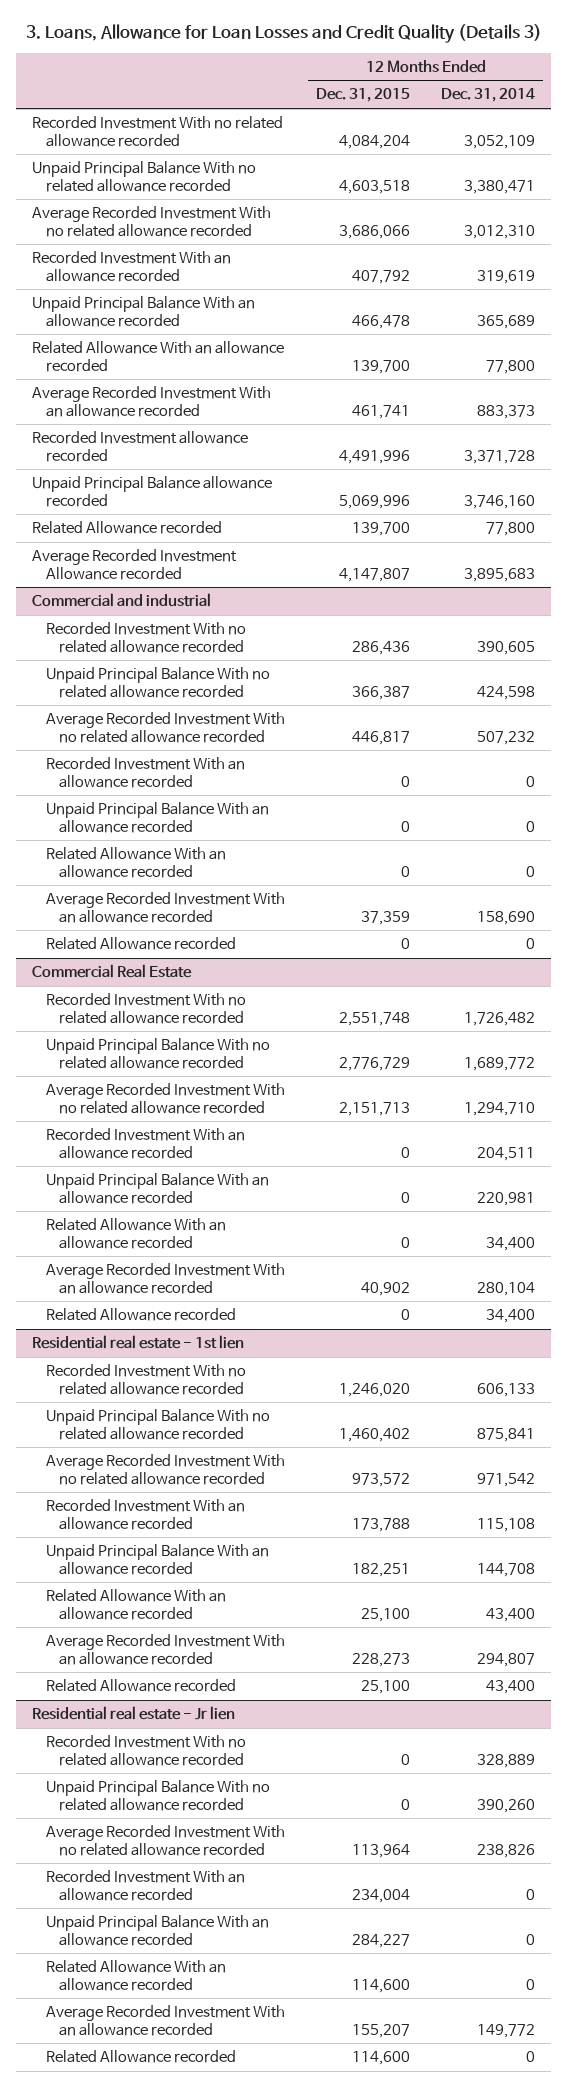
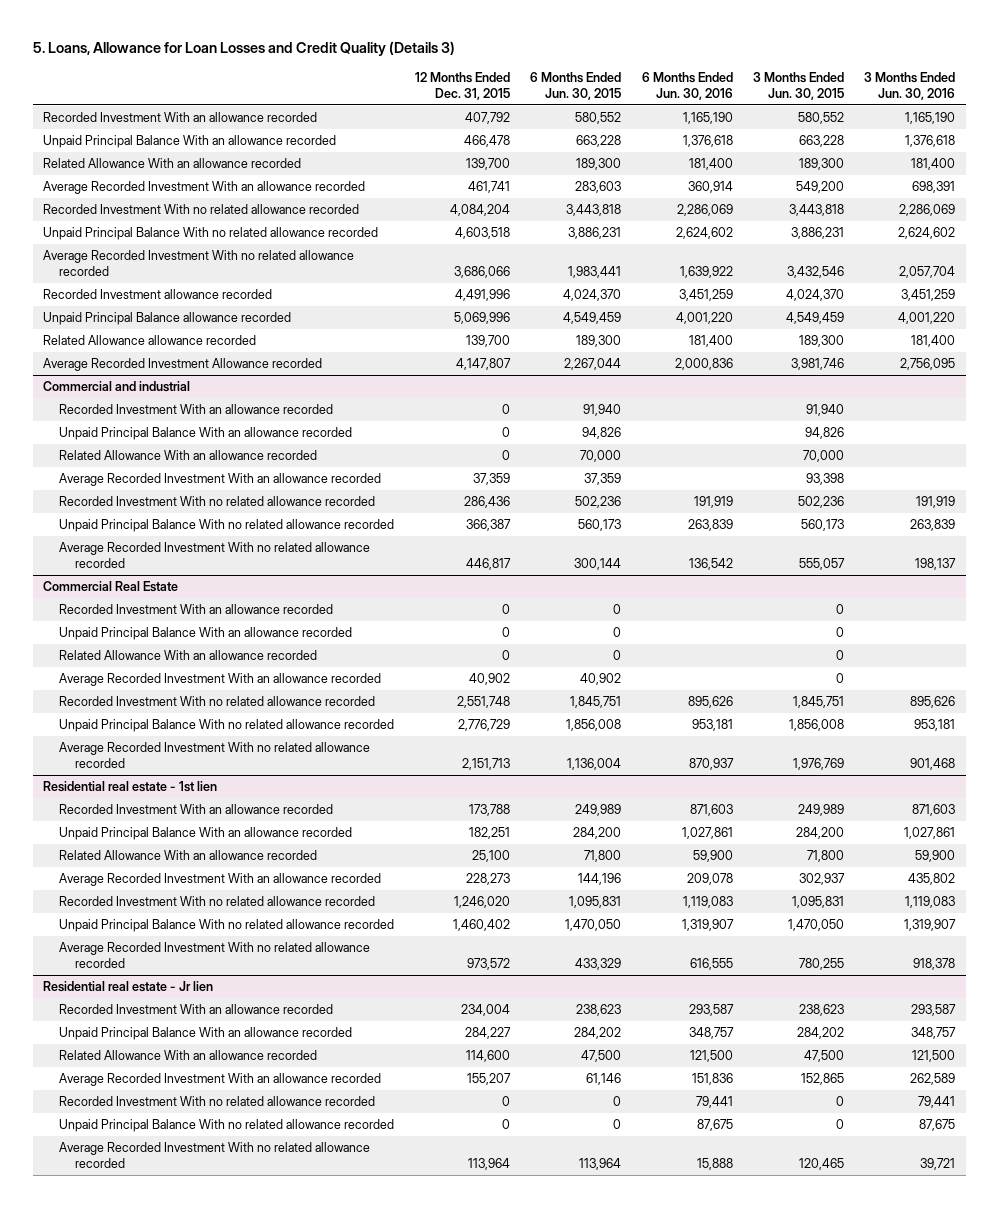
[25,24,542,44] 3. Loans, Allowance for Loan Losses and Credit Quality (Details 3) -> [33,40,456,56] 5. Loans, Allowance for Loan Losses and Credit Quality (Details 3)
[441,88,536,103] Dec. 31, 2014 -> none
none -> [530,71,622,100] 6 Months Ended Jun. 30, 2015
none -> [641,71,733,100] 6 Months Ended Jun. 30, 2016
none -> [752,71,844,100] 3 Months Ended Jun. 30, 2015
none -> [864,71,956,100] 3 Months Ended Jun. 30, 2016
[31,116,283,147] Recorded Investment With no related allowance recorded -> [43,203,360,214] Recorded Investment With no related allowance recorded
[31,161,256,192] Unpaid Principal Balance With no related allowance recorded -> [43,226,379,240] Unpaid Principal Balance With no related allowance recorded
[31,206,271,237] Average Recorded Investment With no related allowance recorded -> [43,249,355,277] Average Recorded Investment With no related allowance recorded
[31,521,222,535] Related Allowance recorded -> [43,334,257,345] Related Allowance allowance recorded
[45,937,236,951] Related Allowance recorded -> none
[45,622,246,653] Recorded Investment With no related allowance recorded -> [59,495,376,506] Recorded Investment With no related allowance recorded
[45,667,270,698] Unpaid Principal Balance With no related allowance recorded -> [59,518,395,532] Unpaid Principal Balance With no related allowance recorded
[45,712,285,743] Average Recorded Investment With no related allowance recorded -> [59,541,371,569] Average Recorded Investment With no related allowance recorded
[45,1308,236,1322] Related Allowance recorded -> none
[45,993,246,1024] Recorded Investment With no related allowance recorded -> [59,695,376,706] Recorded Investment With no related allowance recorded
[45,1038,270,1069] Unpaid Principal Balance With no related allowance recorded -> [59,718,395,732] Unpaid Principal Balance With no related allowance recorded
[45,1083,285,1114] Average Recorded Investment With no related allowance recorded -> [59,741,371,769] Average Recorded Investment With no related allowance recorded
[45,1679,236,1693] Related Allowance recorded -> none
[45,1364,246,1395] Recorded Investment With no related allowance recorded -> [59,895,376,906] Recorded Investment With no related allowance recorded
[45,1409,270,1440] Unpaid Principal Balance With no related allowance recorded -> [59,918,395,932] Unpaid Principal Balance With no related allowance recorded
[45,1454,285,1485] Average Recorded Investment With no related allowance recorded -> [59,941,371,969] Average Recorded Investment With no related allowance recorded
[45,2050,236,2064] Related Allowance recorded -> none
[45,1735,246,1766] Recorded Investment With no related allowance recorded -> [59,1095,376,1106] Recorded Investment With no related allowance recorded
[45,1780,270,1811] Unpaid Principal Balance With no related allowance recorded -> [59,1118,395,1132] Unpaid Principal Balance With no related allowance recorded
[45,1825,285,1856] Average Recorded Investment With no related allowance recorded -> [59,1141,371,1169] Average Recorded Investment With no related allowance recorded

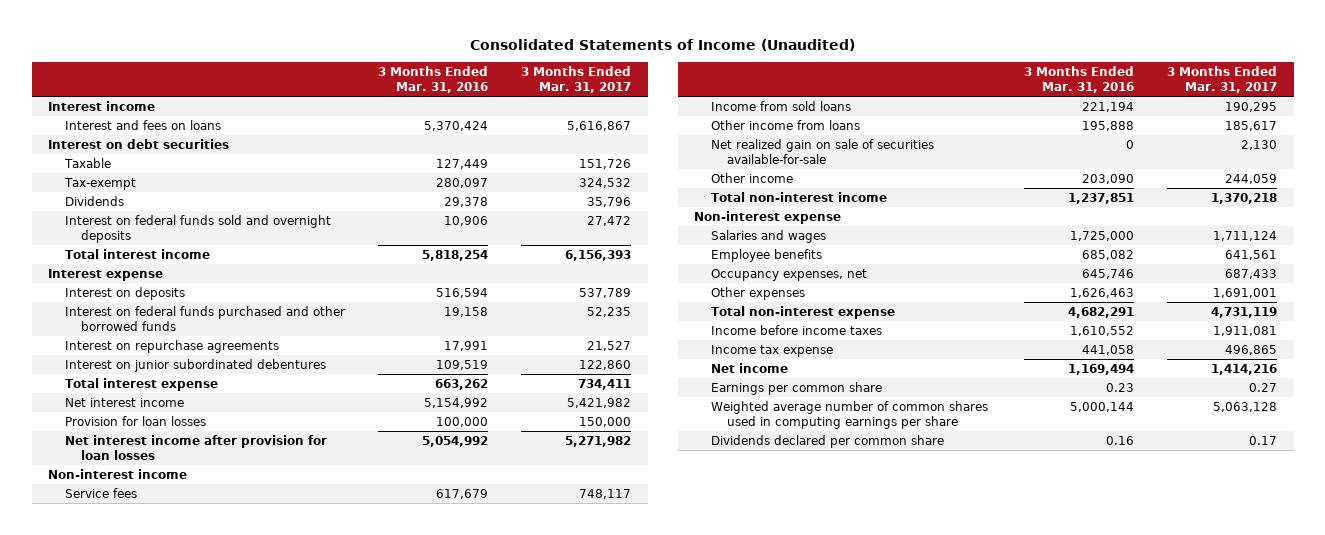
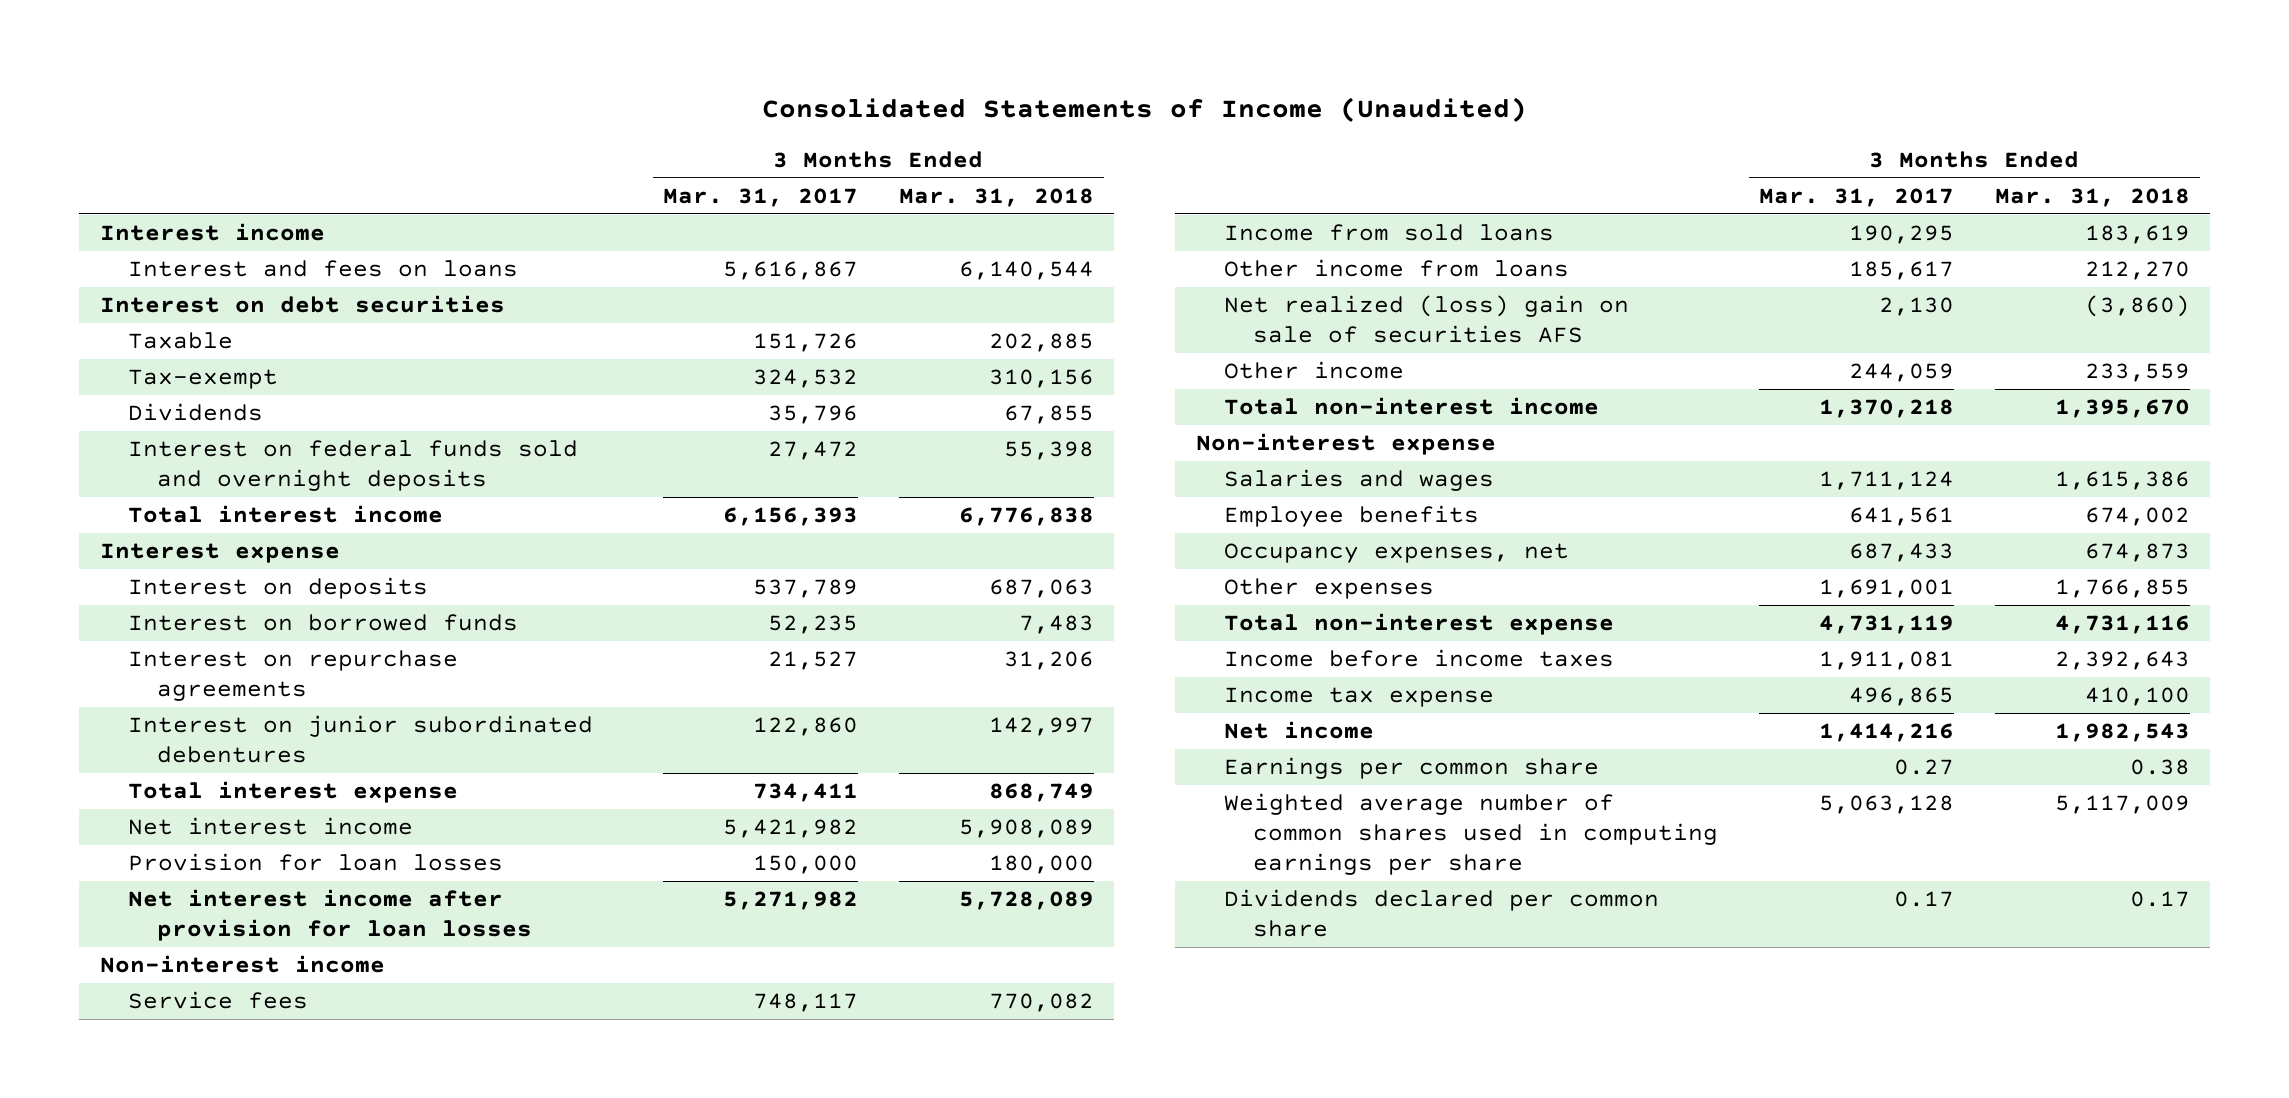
[377,66,488,94] 3 Months Ended Mar. 31, 2016 -> none
none -> [898,187,1094,207] Mar. 31, 2018
[64,305,345,331] Interest on federal funds purchased and other borrowed funds -> [128,614,519,632] Interest on borrowed funds
[710,138,934,164] Net realized gain on sale of securities available-for-sale -> [1224,295,1630,344] Net realized (loss) gain on sale of securities AFS

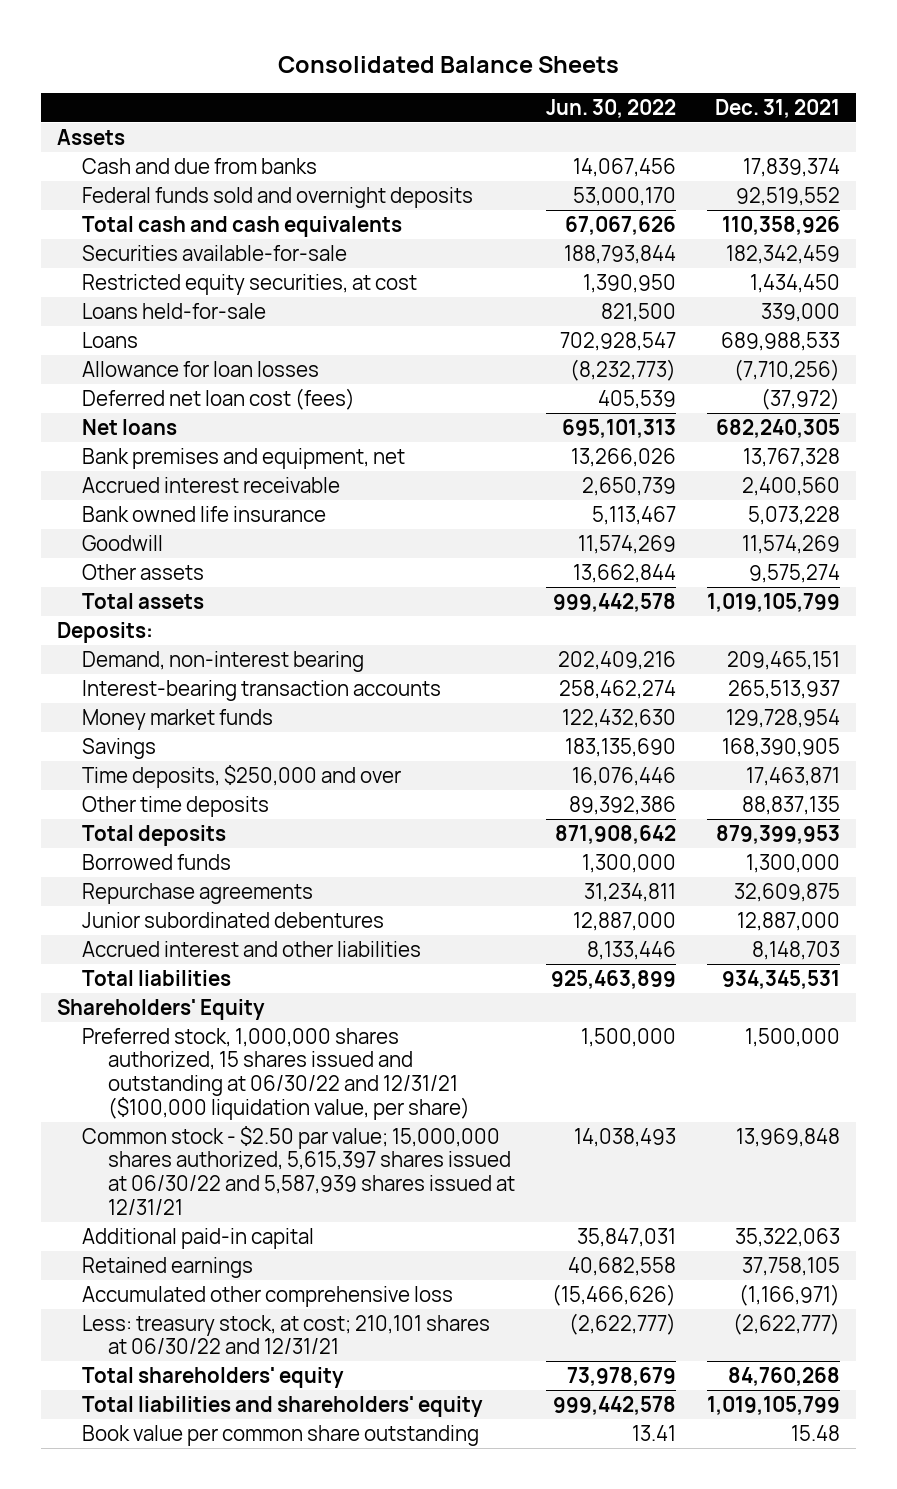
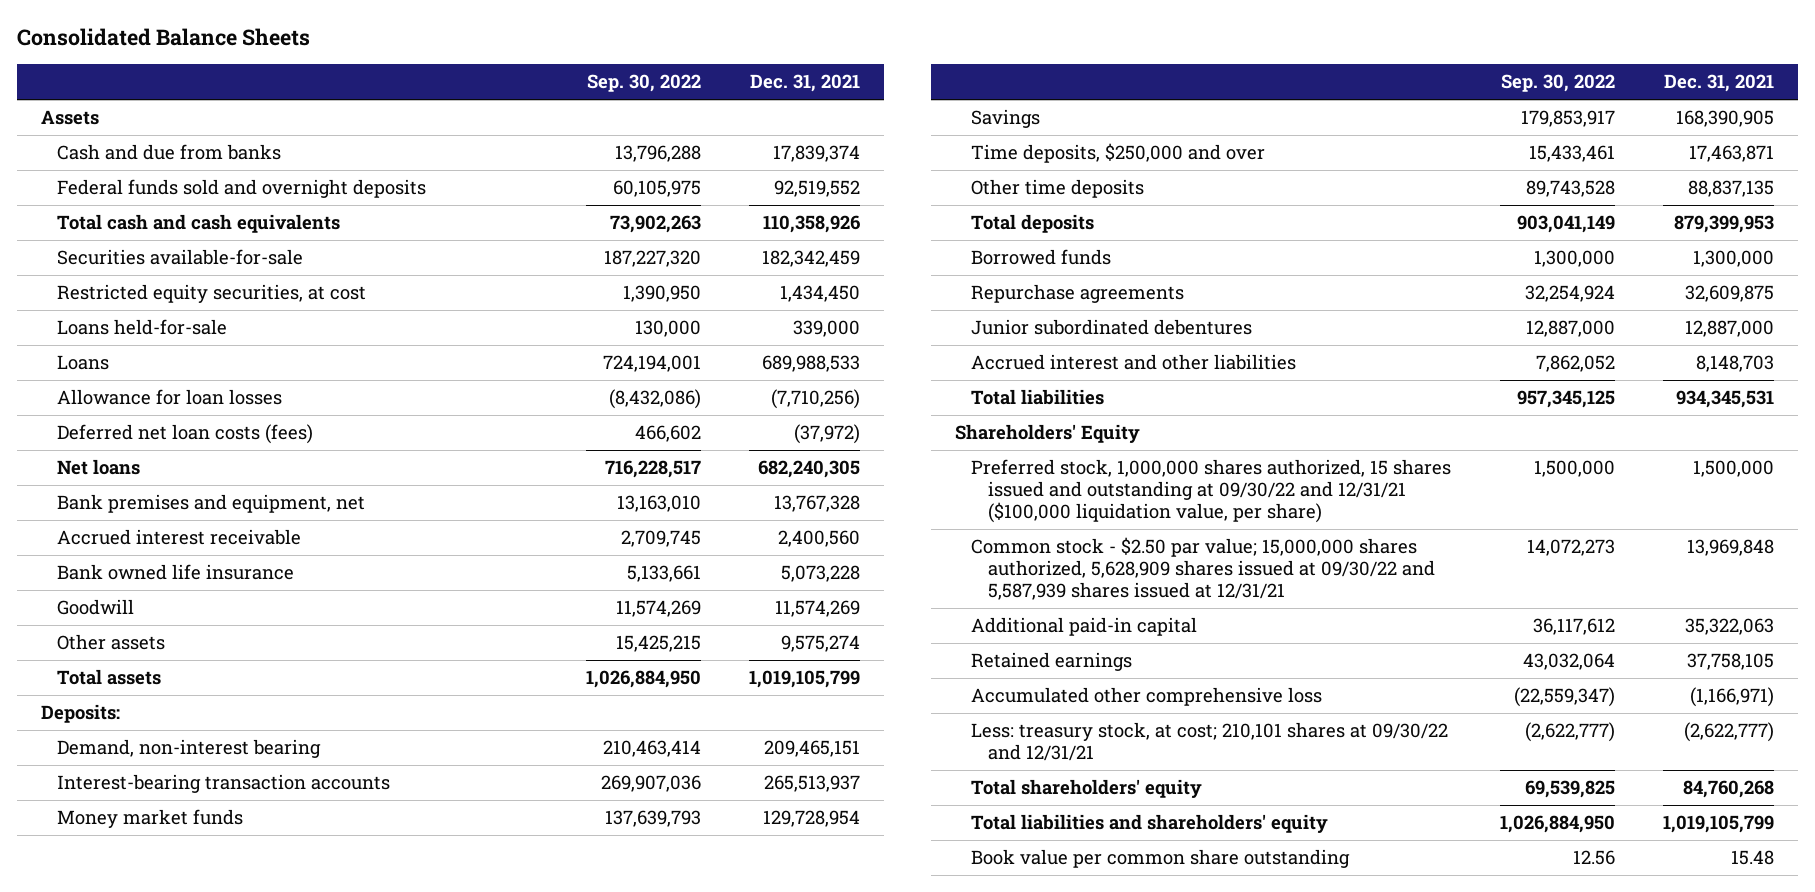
[545,98,676,118] Jun. 30, 2022 -> none
none -> [586,74,701,93] Sep. 30, 2022
[82,387,356,410] Deferred net loan cost (fees) -> [57,424,314,445] Deferred net loan costs (fees)
[82,1027,470,1120] Preferred stock, 1,000,000 shares authorized, 15 shares issued and outstanding at 06/30/22 and 12/31/21 ($100,000 liquidation value, per share) -> [971,459,1452,523] Preferred stock, 1,000,000 shares authorized, 15 shares issued and outstanding at 09/30/22 and 12/31/21 ($100,000 liquidation value, per share)
[82,1125,515,1215] Common stock - $2.50 par value; 15,000,000 shares authorized, 5,615,397 shares issued at 06/30/22 and 5,587,939 shares issued at 12/31/21 -> [971,537,1435,600] Common stock - $2.50 par value; 15,000,000 shares authorized, 5,628,909 shares issued at 09/30/22 and 5,587,939 shares issued at 12/31/21
[82,1314,491,1355] Less: treasury stock, at cost; 210,101 shares at 06/30/22 and 12/31/21 -> [971,722,1449,761] Less: treasury stock, at cost; 210,101 shares at 09/30/22 and 12/31/21

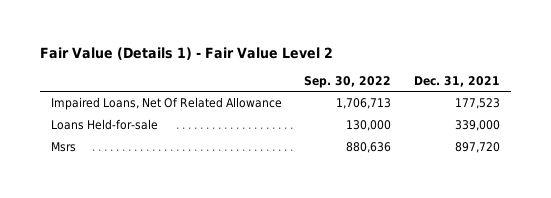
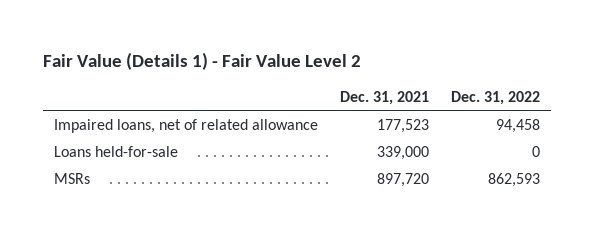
[304,75,392,88] Sep. 30, 2022 -> none
none -> [451,90,541,105] Dec. 31, 2022
[51,97,283,111] Impaired Loans, Net Of Related Allowance -> [53,118,318,133] Impaired loans, net of related allowance
[51,119,159,131] Loans Held-for-sale -> [53,145,178,157] Loans held-for-sale
[51,142,77,153] Msrs -> [53,172,90,184] MSRs

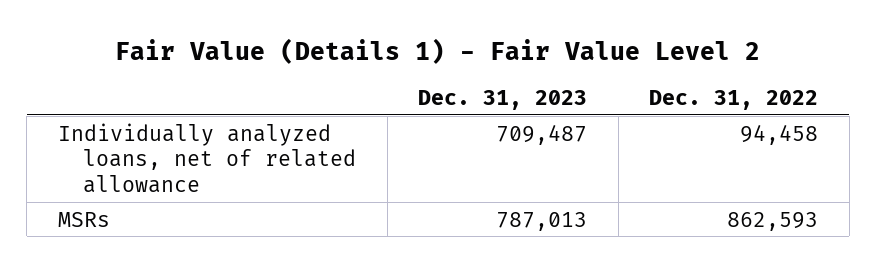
[339,90,429,105] Dec. 31, 2021 -> none
none -> [418,90,588,111] Dec. 31, 2023
[53,145,178,157] Loans held-for-sale -> none
[53,118,318,133] Impaired loans, net of related allowance -> [57,122,357,193] Individually analyzed loans, net of related allowance

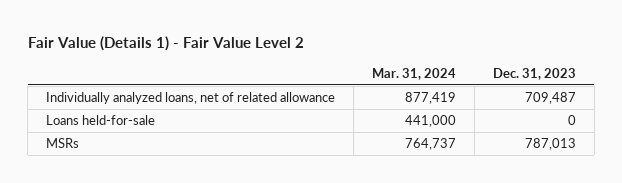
[649,90,819,111] Dec. 31, 2022 -> none
none -> [372,67,457,80] Mar. 31, 2024
none -> [46,115,156,126] Loans held-for-sale

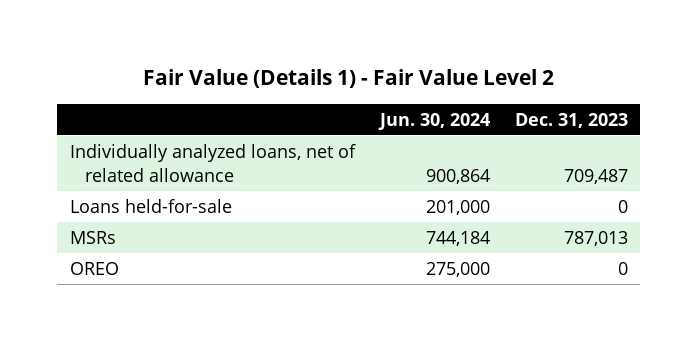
[372,67,457,80] Mar. 31, 2024 -> none
none -> [377,112,490,130] Jun. 30, 2024
none -> [69,262,119,276] OREO

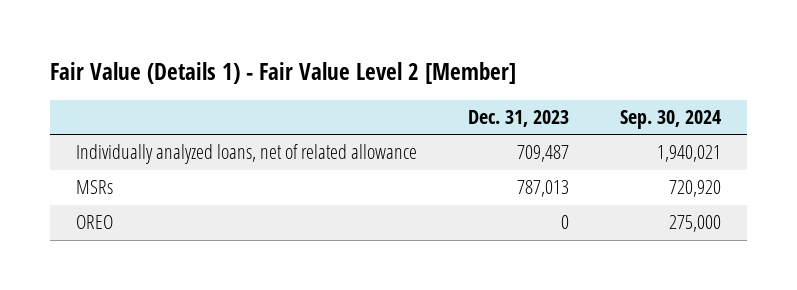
[142,69,554,89] Fair Value (Details 1) - Fair Value Level 2 -> [50,62,517,85] Fair Value (Details 1) - Fair Value Level 2 [Member]
[377,112,490,130] Jun. 30, 2024 -> none
none -> [620,109,722,129] Sep. 30, 2024
[69,199,232,214] Loans held-for-sale -> none

